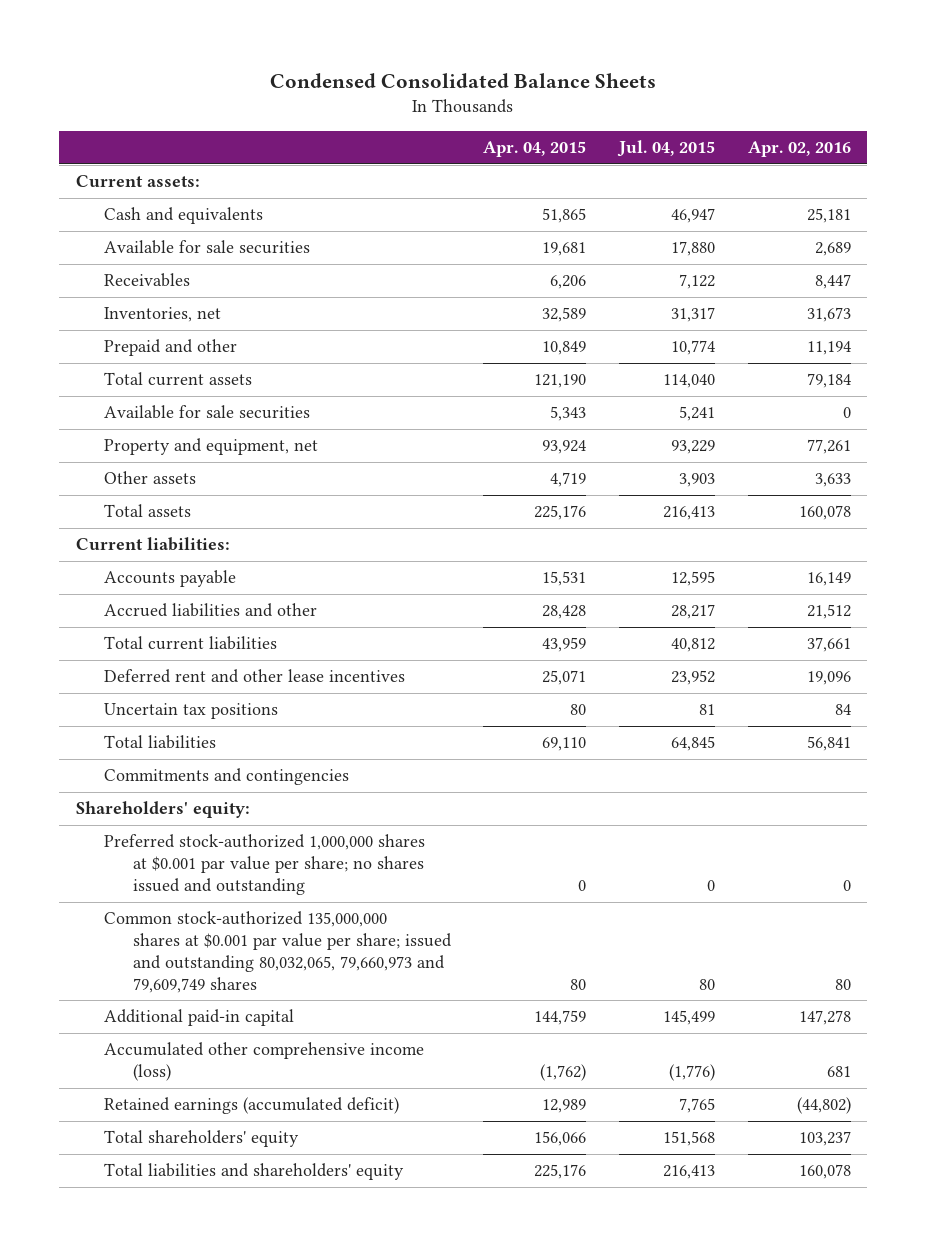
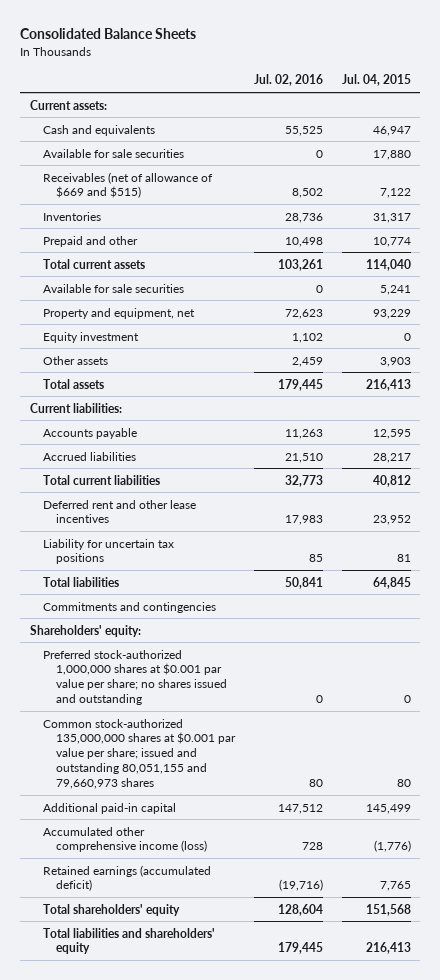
[270,72,657,88] Condensed Consolidated Balance Sheets -> [20,28,197,40] Consolidated Balance Sheets
[483,141,587,158] Apr. 04, 2015 -> none
[747,141,851,158] Apr. 02, 2016 -> none
none -> [253,74,323,87] Jul. 02, 2016
[104,273,191,288] Receivables -> [42,171,213,199] Receivables (net of allowance of $669 and $515)
[104,307,222,323] Inventories, net -> [42,211,101,221] Inventories
none -> [42,331,139,343] Equity investment
[104,603,318,618] Accrued liabilities and other -> [42,451,136,461] Accrued liabilities
[104,703,279,720] Uncertain tax positions -> [42,538,174,565] Liability for uncertain tax positions
[104,911,452,993] Common stock-authorized 135,000,000 shares at $0.001 par value per share; issued and outstanding 80,032,065, 79,660,973 and 79,609,749 shares -> [42,718,237,790] Common stock-authorized 135,000,000 shares at $0.001 par value per share; issued and outstanding 80,051,155 and 79,660,973 shares

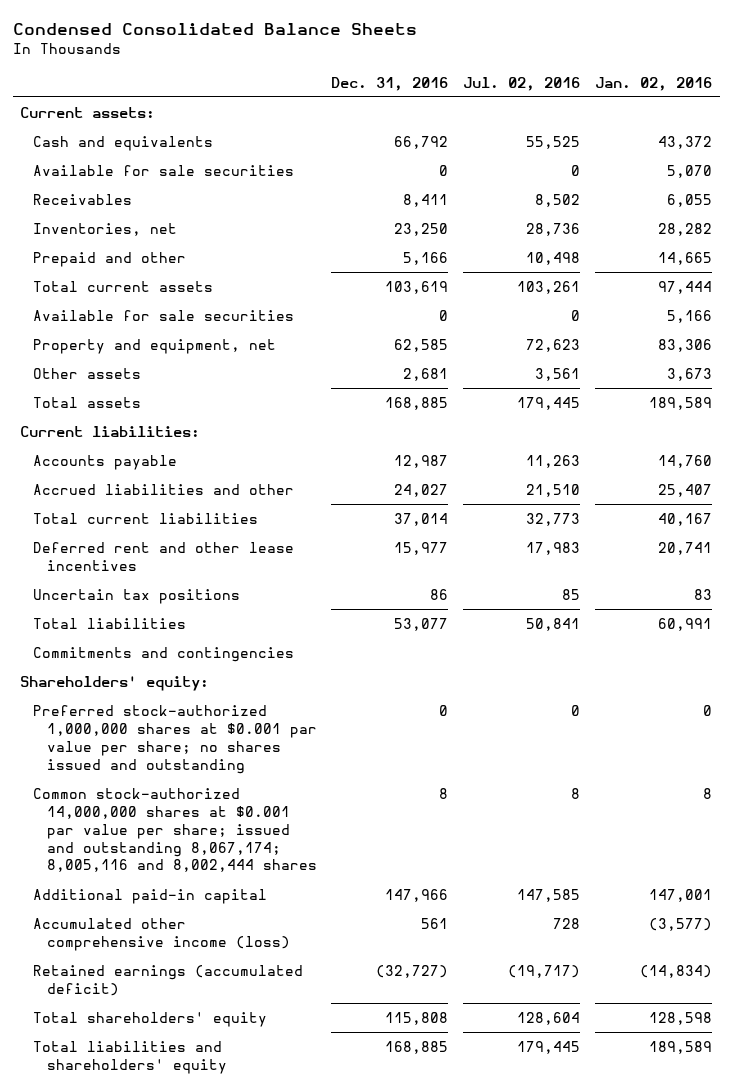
[20,28,197,40] Consolidated Balance Sheets -> [12,22,417,35] Condensed Consolidated Balance Sheets
[341,74,411,87] Jul. 04, 2015 -> none
none -> [331,76,449,91] Dec. 31, 2016
none -> [595,76,713,91] Jan. 02, 2016
[42,171,213,199] Receivables (net of allowance of $669 and $515) -> [33,193,133,205] Receivables
[42,211,101,221] Inventories -> [33,222,178,236] Inventories, net
[42,331,139,343] Equity investment -> none
[291,356,323,367] 2,459 -> [535,367,581,381] 3,561
[42,451,136,461] Accrued liabilities -> [33,483,295,495] Accrued liabilities and other
[42,538,174,565] Liability for uncertain tax positions -> [33,588,241,604] Uncertain tax positions
[42,718,237,790] Common stock-authorized 135,000,000 shares at $0.001 par value per share; issued and outstanding 80,051,155 and 79,660,973 shares -> [33,787,317,873] Common stock-authorized 14,000,000 shares at $0.001 par value per share; issued and outstanding 8,067,174; 8,005,116 and 8,002,444 shares
[308,779,323,788] 80 -> [571,787,581,799] 8
[277,803,323,814] 147,512 -> [517,888,581,902] 147,585
[278,879,323,892] (19,716) -> [508,964,581,978] (19,717)

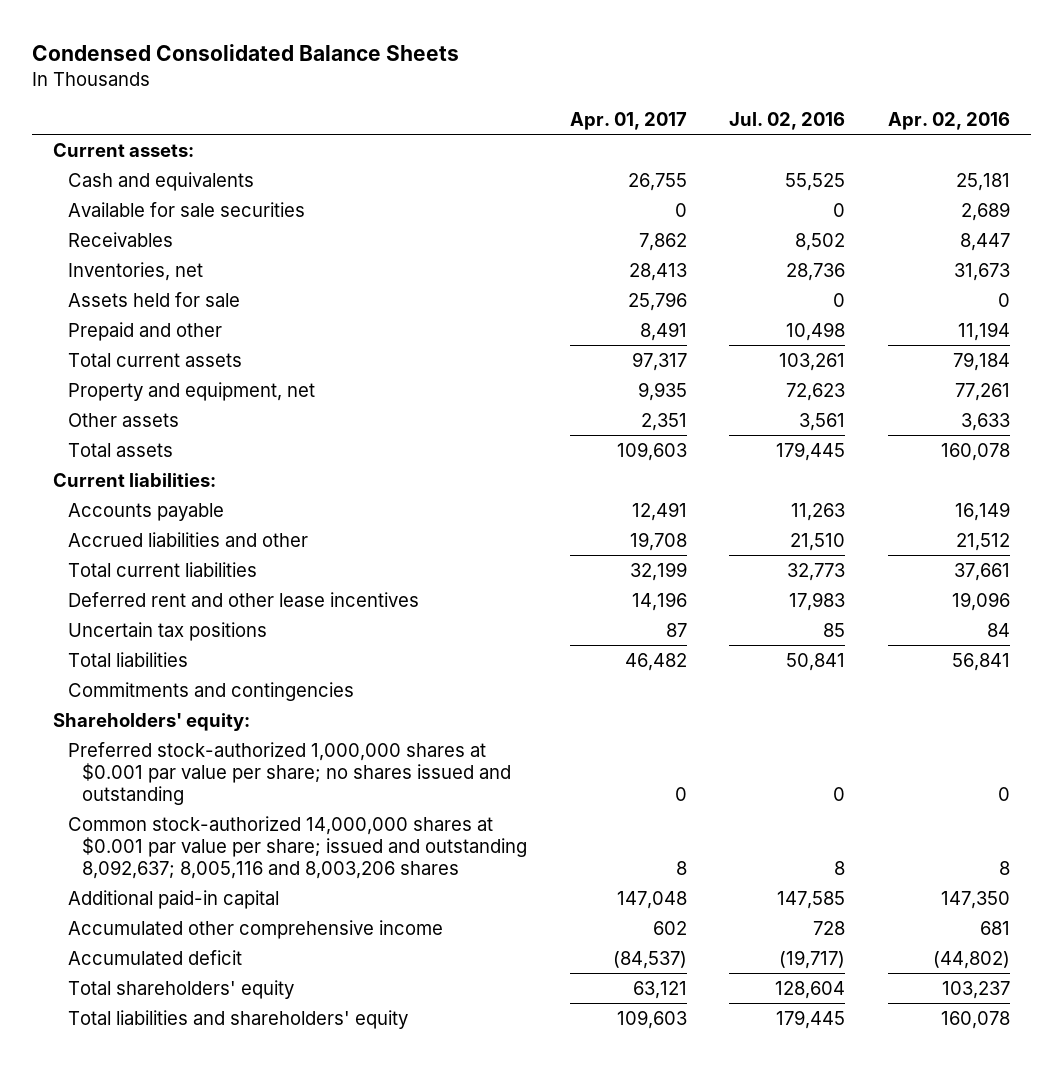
[331,76,449,91] Dec. 31, 2016 -> none
[595,76,713,91] Jan. 02, 2016 -> none
none -> [569,111,687,130] Apr. 01, 2017
none -> [887,111,1010,130] Apr. 02, 2016
none -> [67,291,240,307] Assets held for sale
[33,309,295,321] Available for sale securities -> none
[33,787,317,873] Common stock-authorized 14,000,000 shares at $0.001 par value per share; issued and outstanding 8,067,174; 8,005,116 and 8,002,444 shares -> [67,815,528,879] Common stock-authorized 14,000,000 shares at $0.001 par value per share; issued and outstanding 8,092,637; 8,005,116 and 8,003,206 shares
[33,917,290,951] Accumulated other comprehensive income (loss) -> [67,919,443,939] Accumulated other comprehensive income
[33,964,304,996] Retained earnings (accumulated deficit) -> [67,949,242,965] Accumulated deficit

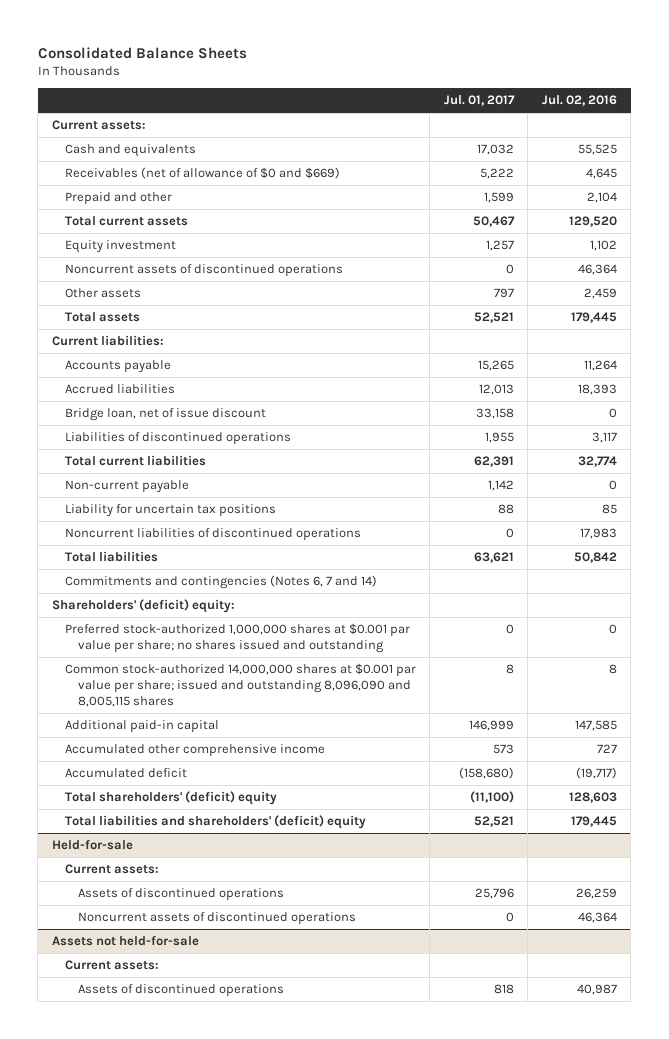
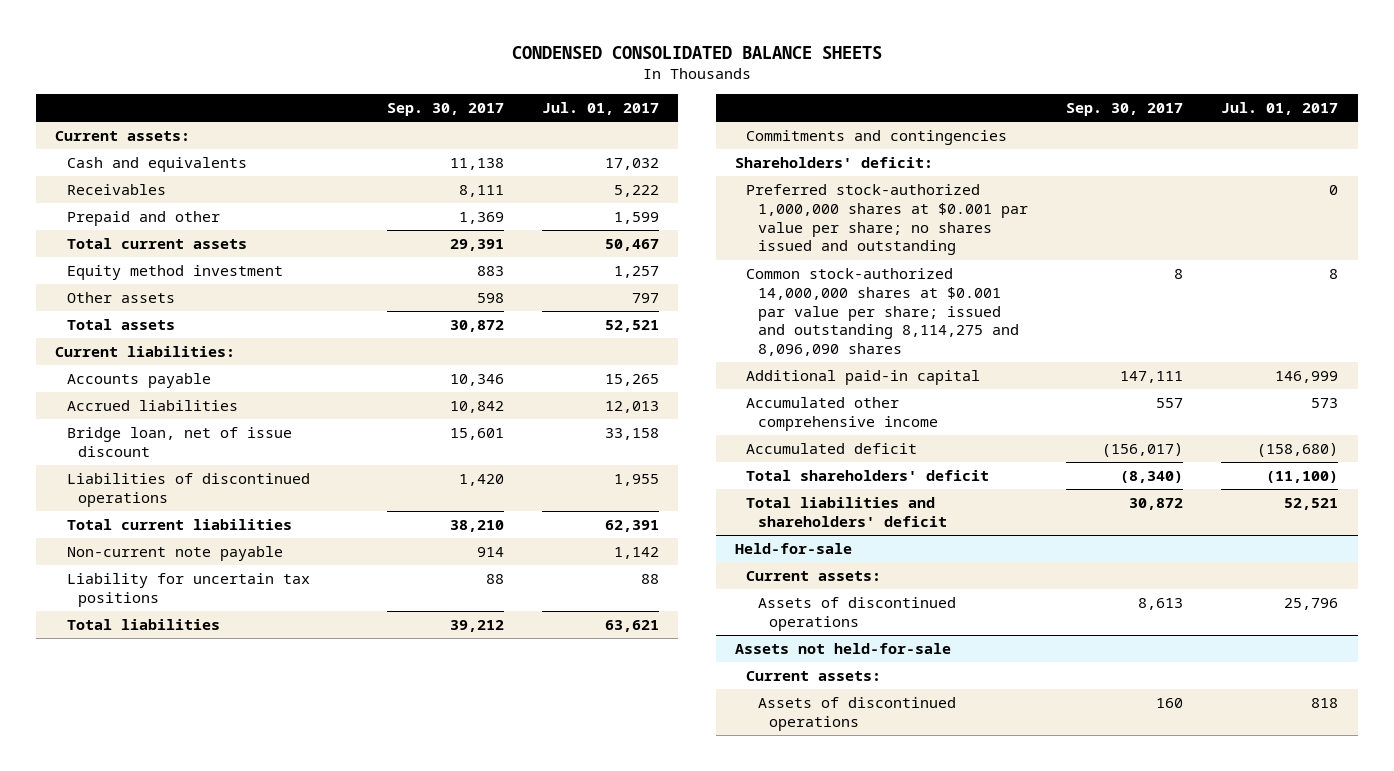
[37,46,247,59] Consolidated Balance Sheets -> [511,46,882,60] CONDENSED CONSOLIDATED BALANCE SHEETS
[541,95,617,107] Jul. 02, 2016 -> none
none -> [386,103,504,117] Sep. 30, 2017
[64,166,340,179] Receivables (net of allowance of $0 and $669) -> [66,183,166,195] Receivables
[64,263,343,277] Noncurrent assets of discontinued operations -> none
[64,239,176,253] Equity investment -> [66,264,283,280] Equity method investment
[64,479,189,493] Non-current payable -> [66,545,283,561] Non-current note payable
[64,527,361,541] Noncurrent liabilities of discontinued operations -> none
[64,574,377,589] Commitments and contingencies (Notes 6, 7 and 14) -> [746,129,1008,145] Commitments and contingencies
[51,598,235,613] Shareholders' (deficit) equity: -> [734,156,933,168] Shareholders' deficit:
[64,662,416,708] Common stock-authorized 14,000,000 shares at $0.001 par value per share; issued and outstanding 8,096,090 and 8,005,115 shares -> [746,267,1019,357] Common stock-authorized 14,000,000 shares at $0.001 par value per share; issued and outstanding 8,114,275 and 8,096,090 shares
[64,790,277,805] Total shareholders' (deficit) equity -> [746,469,990,481] Total shareholders' deficit
[64,814,366,829] Total liabilities and shareholders' (deficit) equity -> [746,496,947,527] Total liabilities and shareholders' deficit
[77,911,356,925] Noncurrent assets of discontinued operations -> none

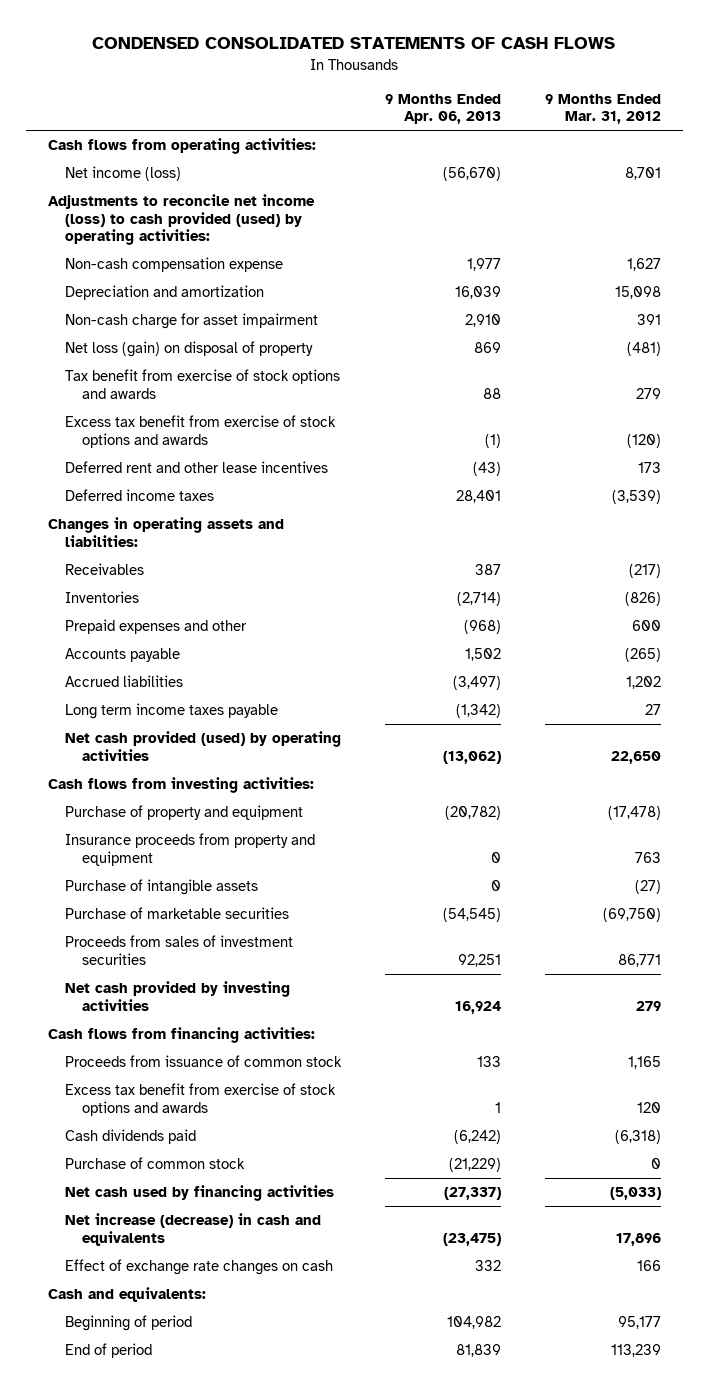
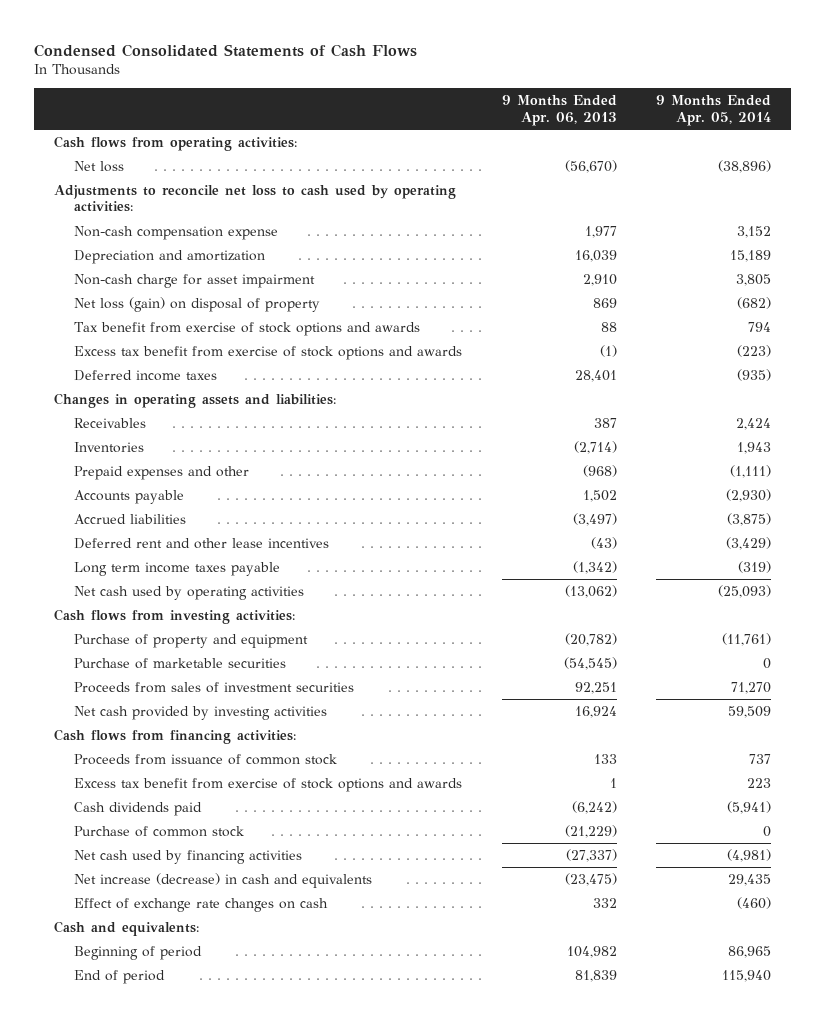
[92,37,616,50] CONDENSED CONSOLIDATED STATEMENTS OF CASH FLOWS -> [34,43,418,57] Condensed Consolidated Statements of Cash Flows
[544,93,661,125] 9 Months Ended Mar. 31, 2012 -> none
none -> [656,95,772,126] 9 Months Ended Apr. 05, 2014
[64,166,181,182] Net income (loss) -> [74,160,125,172] Net loss
[47,194,315,246] Adjustments to reconcile net income (loss) to cash provided (used) by operating activities: -> [53,184,456,213] Adjustments to reconcile net loss to cash used by operating activities:
[64,461,328,474] Deferred rent and other lease incentives -> [74,537,330,549] Deferred rent and other lease incentives
[64,731,341,761] Net cash provided (used) by operating activities -> [74,585,305,600] Net cash used by operating activities
[64,833,315,866] Insurance proceeds from property and equipment -> none
[64,879,258,896] Purchase of intangible assets -> none

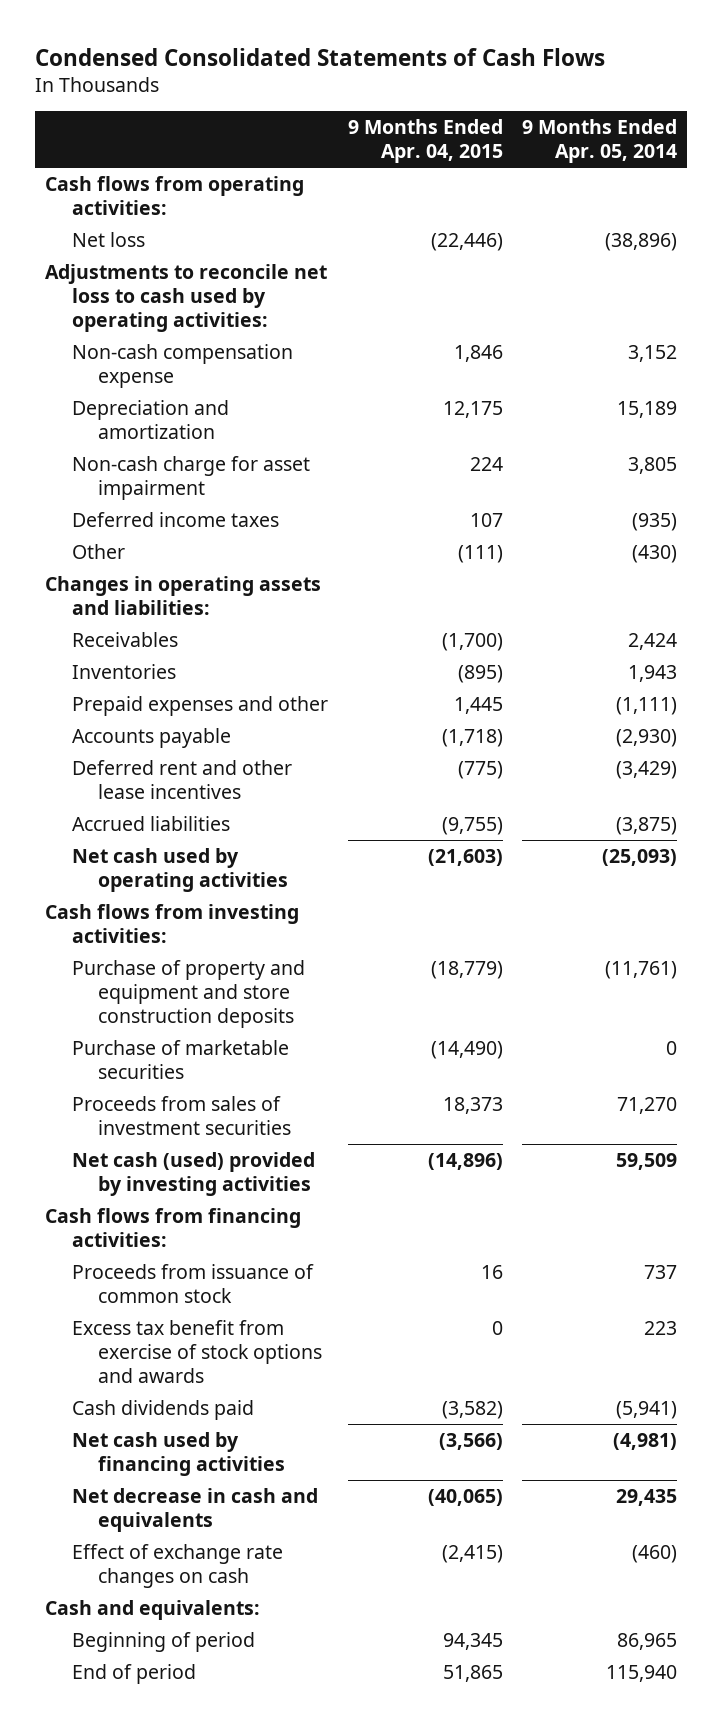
[501,95,617,126] 9 Months Ended Apr. 06, 2013 -> none
none -> [347,119,503,164] 9 Months Ended Apr. 04, 2015
[74,296,321,312] Net loss (gain) on disposal of property -> none
[74,321,421,336] Tax benefit from exercise of stock options and awards -> none
[74,345,463,360] Excess tax benefit from exercise of stock options and awards -> none
none -> [71,543,125,559] Other
[74,561,281,576] Long term income taxes payable -> none
[74,513,187,524] Accrued liabilities -> [71,815,230,831] Accrued liabilities
[74,633,309,648] Purchase of property and equipment -> [71,959,305,1029] Purchase of property and equipment and store construction deposits
[74,705,328,720] Net cash provided by investing activities -> [71,1151,315,1197] Net cash (used) provided by investing activities
[74,825,245,837] Purchase of common stock -> none
[74,872,373,888] Net increase (decrease) in cash and equivalents -> [71,1487,318,1533] Net decrease in cash and equivalents

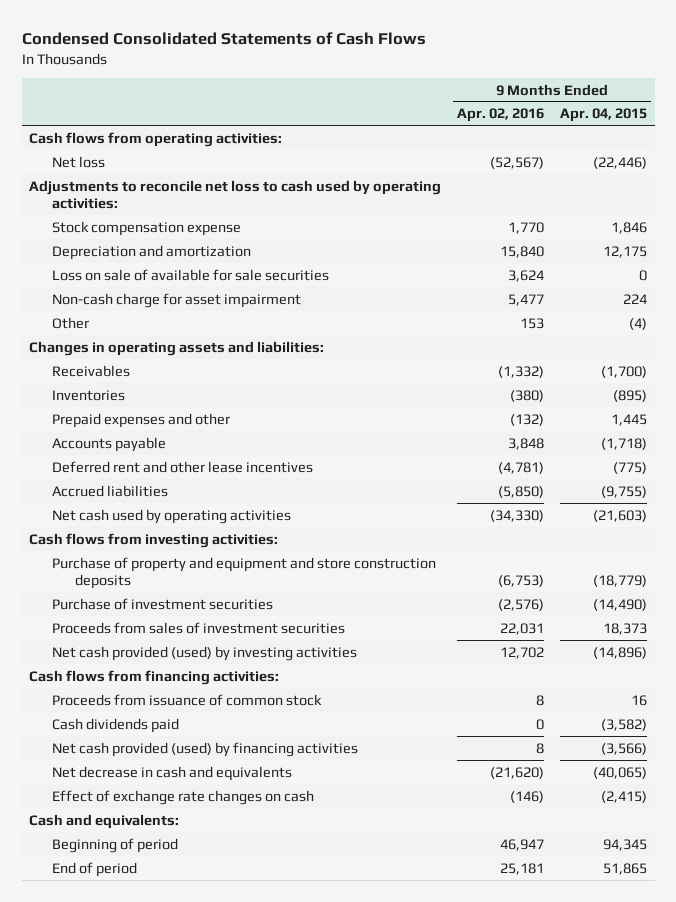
[522,119,678,164] 9 Months Ended Apr. 05, 2014 -> none
none -> [457,108,545,123] Apr. 02, 2016
[71,343,293,389] Non-cash compensation expense -> [52,220,242,236] Stock compensation expense
none -> [52,268,330,281] Loss on sale of available for sale securities
[71,511,279,527] Deferred income taxes -> none
[457,544,503,563] (111) -> [628,317,647,330] (4)
[71,1039,289,1080] Purchase of marketable securities -> [52,597,274,610] Purchase of investment securities
[71,1151,315,1197] Net cash (used) provided by investing activities -> [52,645,358,661] Net cash provided (used) by investing activities
[71,1319,323,1384] Excess tax benefit from exercise of stock options and awards -> none
[71,1431,286,1477] Net cash used by financing activities -> [52,741,359,757] Net cash provided (used) by financing activities

